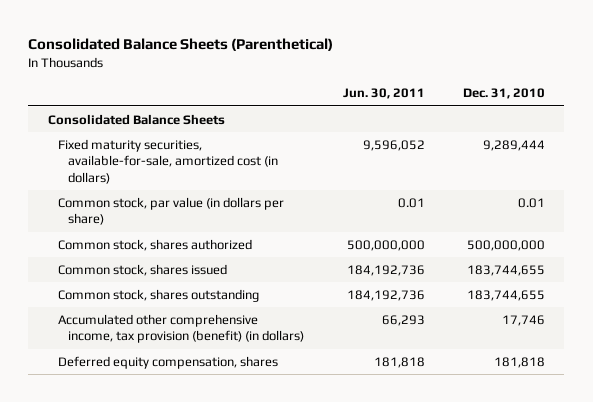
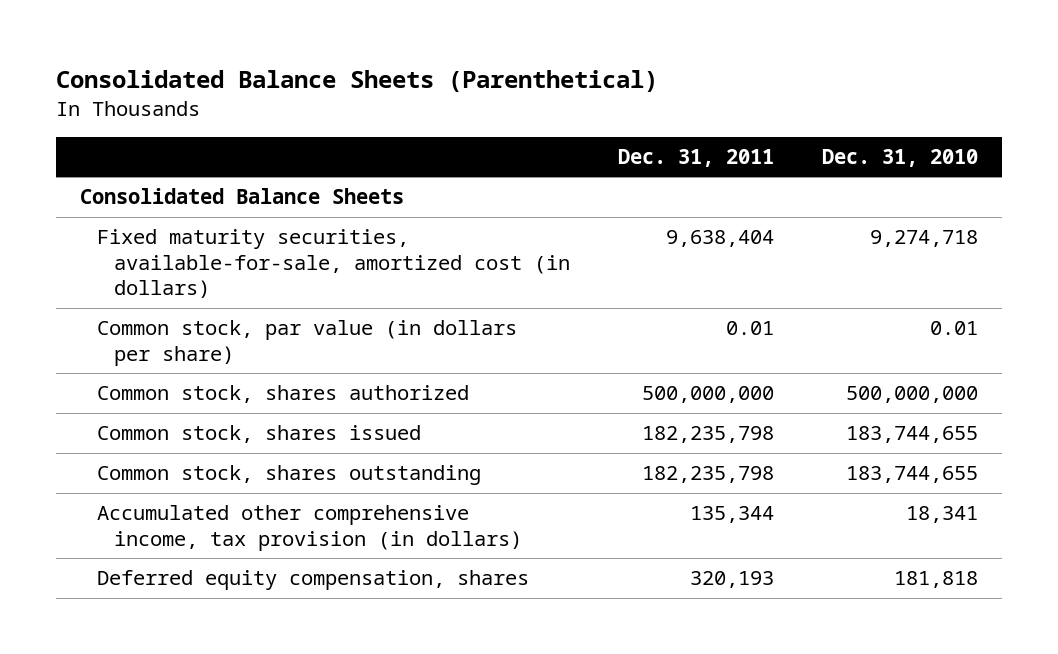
[342,88,425,100] Jun. 30, 2011 -> none
none -> [617,148,774,167] Dec. 31, 2011
[483,140,546,152] 9,289,444 -> [870,230,979,248] 9,274,718
[57,314,305,344] Accumulated other comprehensive income, tax provision (benefit) (in dollars) -> [96,505,522,551] Accumulated other comprehensive income, tax provision (in dollars)
[502,315,546,327] 17,746 -> [906,506,979,524] 18,341

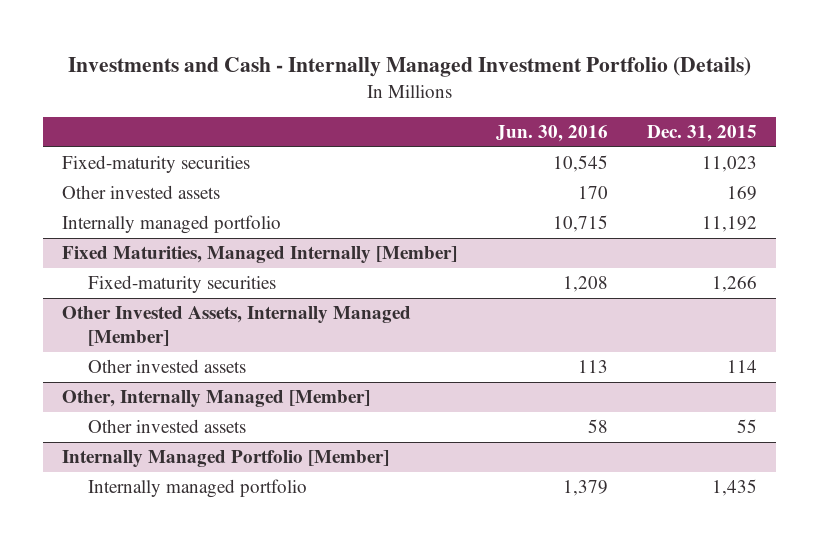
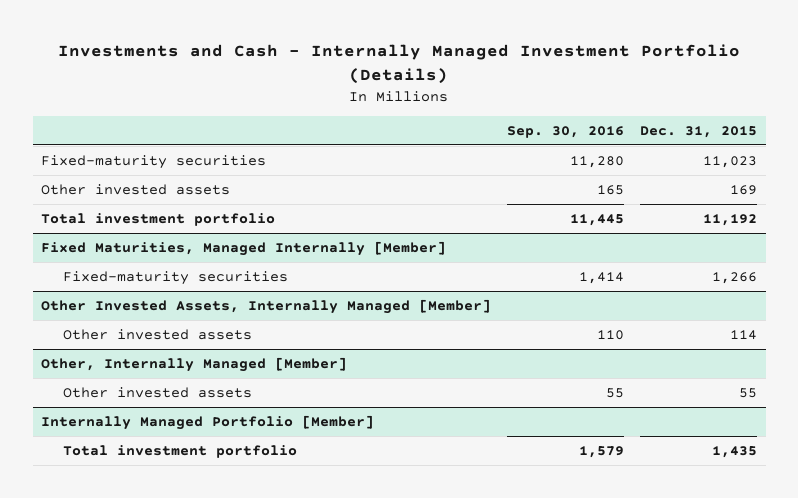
[496,125,609,143] Jun. 30, 2016 -> none
none -> [507,125,625,138] Sep. 30, 2016
[62,215,282,235] Internally managed portfolio -> [40,212,275,226] Total investment portfolio
[88,479,308,499] Internally managed portfolio -> [63,444,298,458] Total investment portfolio

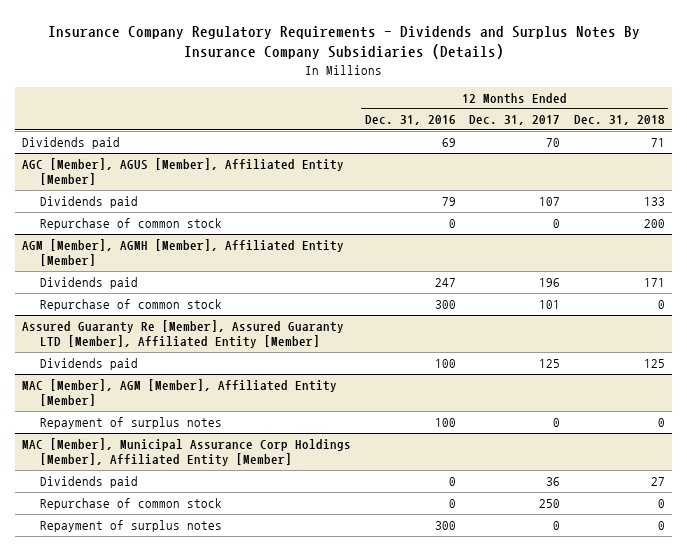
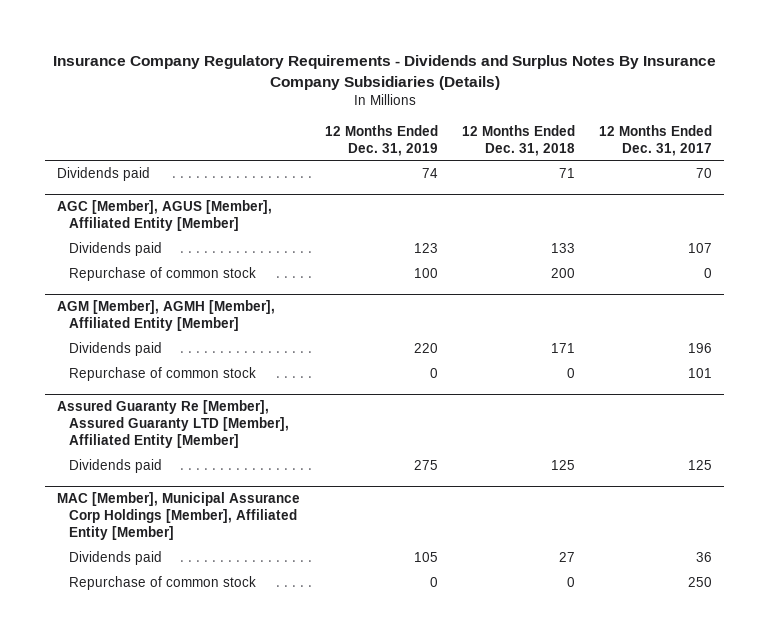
[364,115,456,126] Dec. 31, 2016 -> none
none -> [324,124,438,156] 12 Months Ended Dec. 31, 2019
[22,378,338,407] MAC [Member], AGM [Member], Affiliated Entity [Member] -> none
[39,416,222,429] Repayment of surplus notes -> none
[39,519,222,532] Repayment of surplus notes -> none

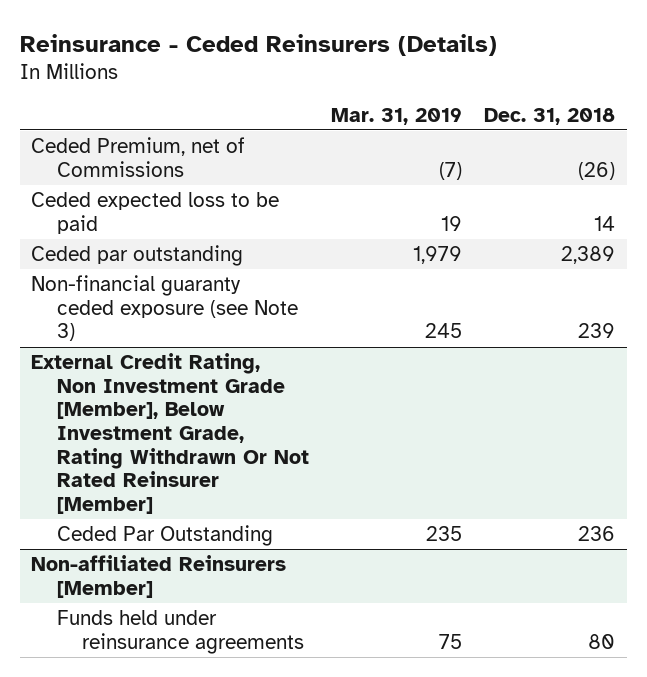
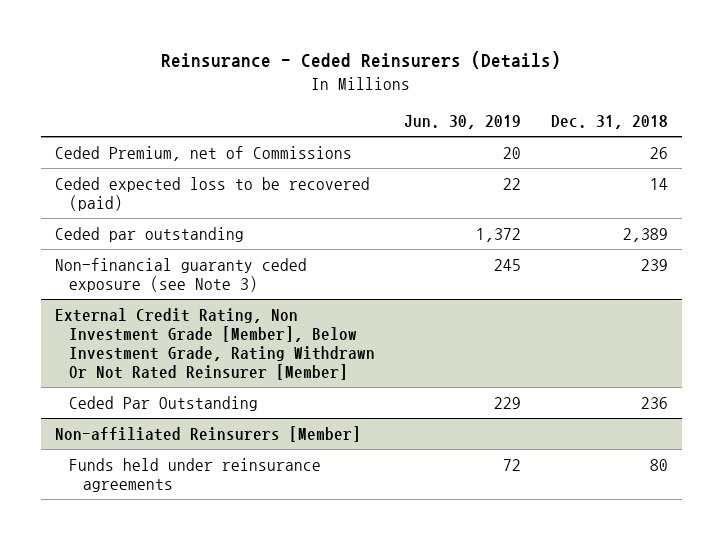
[331,107,463,125] Mar. 31, 2019 -> none
none -> [404,115,522,130] Jun. 30, 2019
[578,161,616,180] (26) -> [649,146,668,159] 26
[31,192,280,234] Ceded expected loss to be paid -> [55,176,371,211] Ceded expected loss to be recovered (paid)

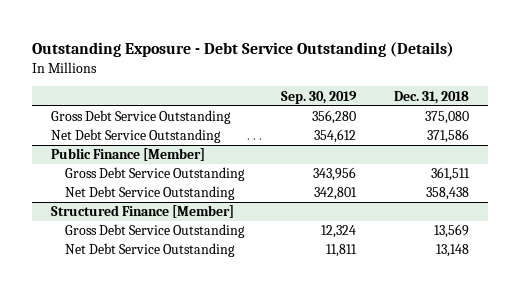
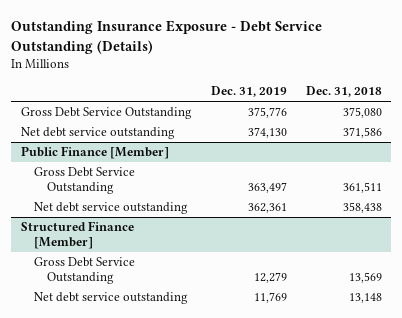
[32,41,455,57] Outstanding Exposure - Debt Service Outstanding (Details) -> [11,20,323,54] Outstanding Insurance Exposure - Debt Service Outstanding (Details)
[281,90,358,104] Sep. 30, 2019 -> none
none -> [210,86,287,98] Dec. 31, 2019
[51,129,222,144] Net Debt Service Outstanding -> [20,127,175,140] Net debt service outstanding
[64,186,235,201] Net Debt Service Outstanding -> [33,202,188,215] Net debt service outstanding
[64,243,235,258] Net Debt Service Outstanding -> [33,292,188,305] Net debt service outstanding

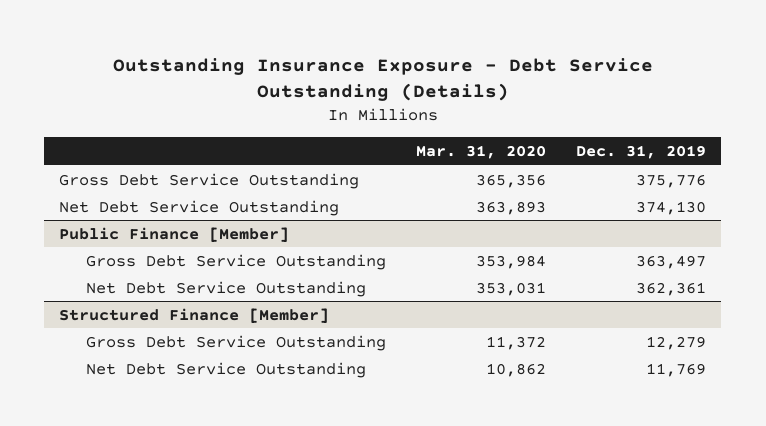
[305,86,382,98] Dec. 31, 2018 -> none
none -> [416,144,547,159] Mar. 31, 2020
[20,127,175,140] Net debt service outstanding -> [59,199,340,216] Net Debt Service Outstanding
[33,202,188,215] Net debt service outstanding -> [86,280,367,297] Net Debt Service Outstanding
[33,292,188,305] Net debt service outstanding -> [86,361,367,378] Net Debt Service Outstanding

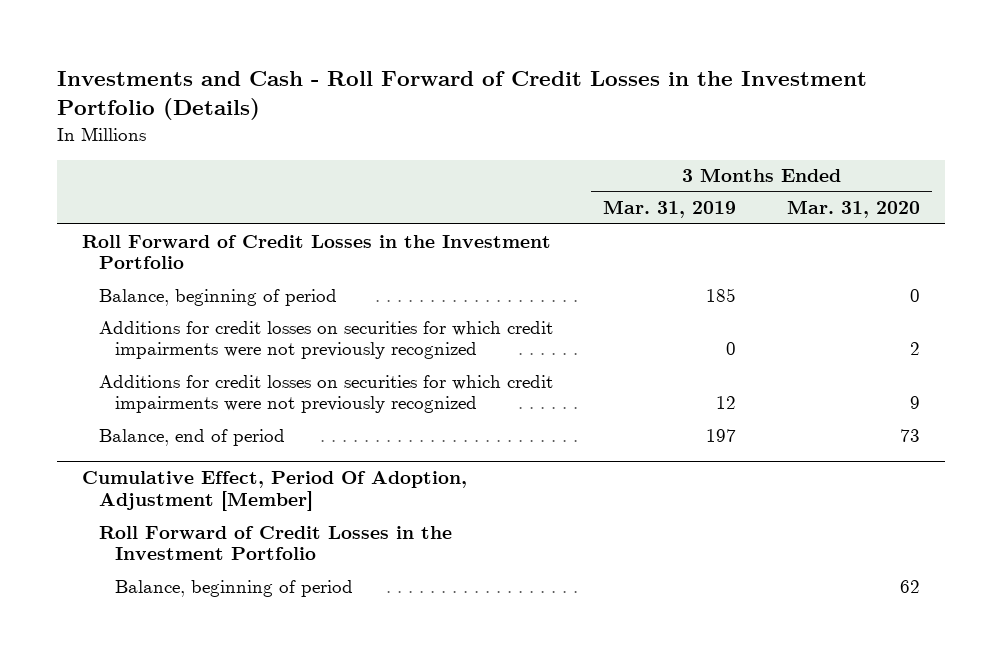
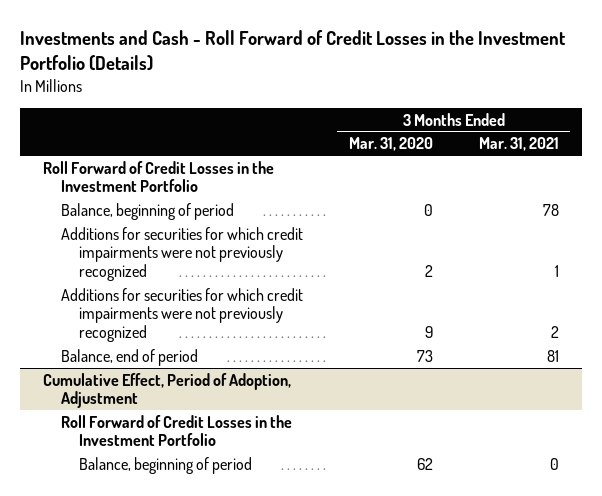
[603,200,737,219] Mar. 31, 2019 -> none
none -> [478,137,559,152] Mar. 31, 2021
[98,320,553,360] Additions for credit losses on securities for which credit impairments were not previously recognized -> [60,226,303,282] Additions for securities for which credit impairments were not previously recognized
[98,374,553,414] Additions for credit losses on securities for which credit impairments were not previously recognized -> [60,287,303,343] Additions for securities for which credit impairments were not previously recognized
[82,471,468,512] Cumulative Effect, Period Of Adoption, Adjustment [Member] -> [42,372,291,409] Cumulative Effect, Period of Adoption, Adjustment

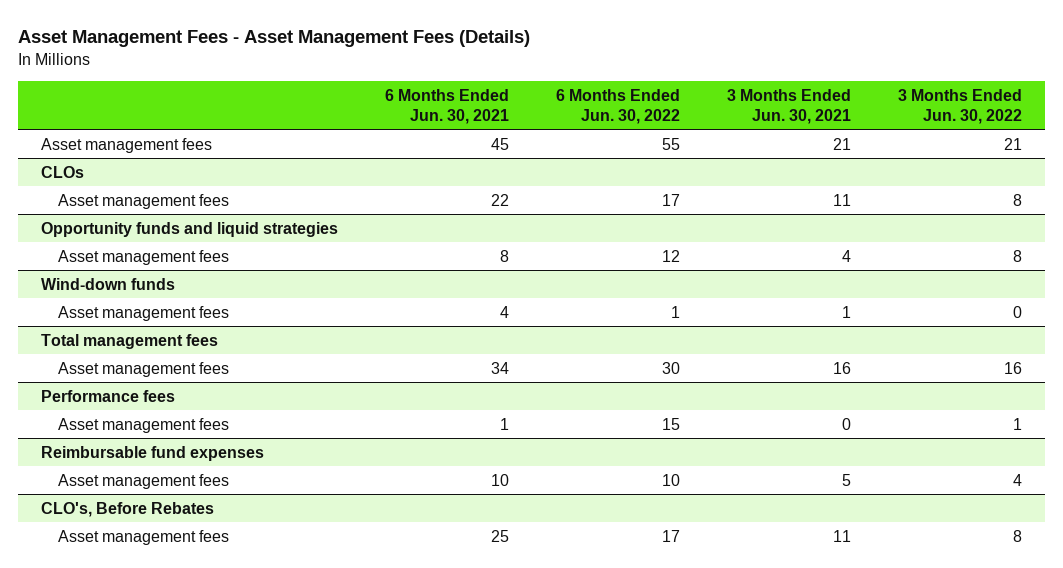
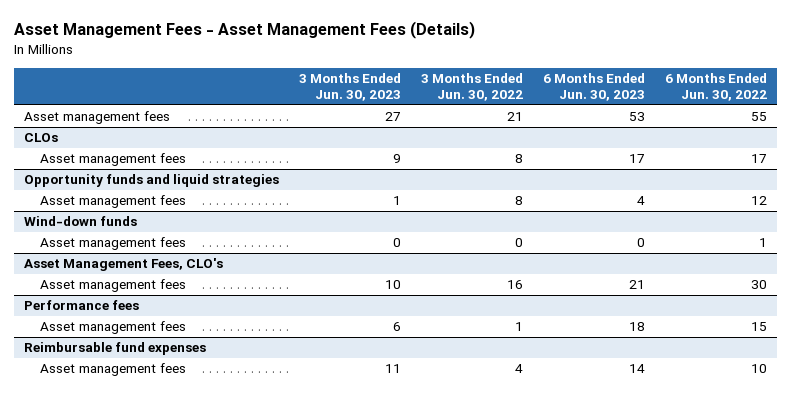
[385,88,510,124] 6 Months Ended Jun. 30, 2021 -> none
[726,88,851,124] 3 Months Ended Jun. 30, 2021 -> none
none -> [299,73,402,102] 3 Months Ended Jun. 30, 2023
none -> [542,73,645,102] 6 Months Ended Jun. 30, 2023
[41,333,219,349] Total management fees -> none
none -> [24,258,224,272] Asset Management Fees, CLO's
[41,501,215,517] CLO's, Before Rebates -> none
[58,529,230,545] Asset management fees -> none

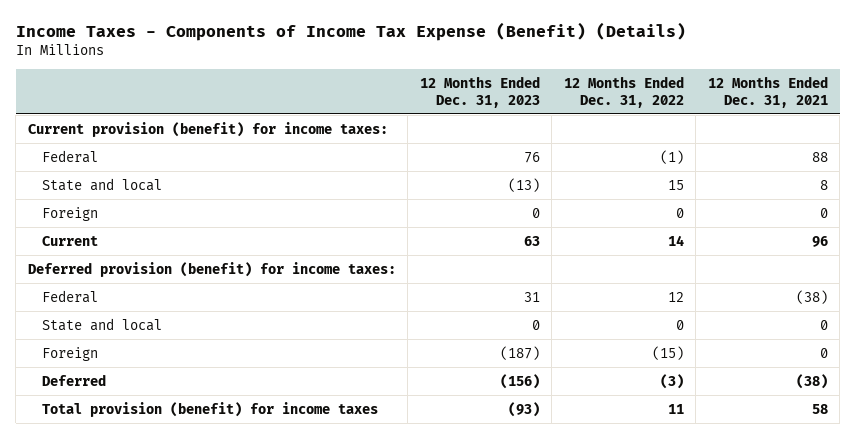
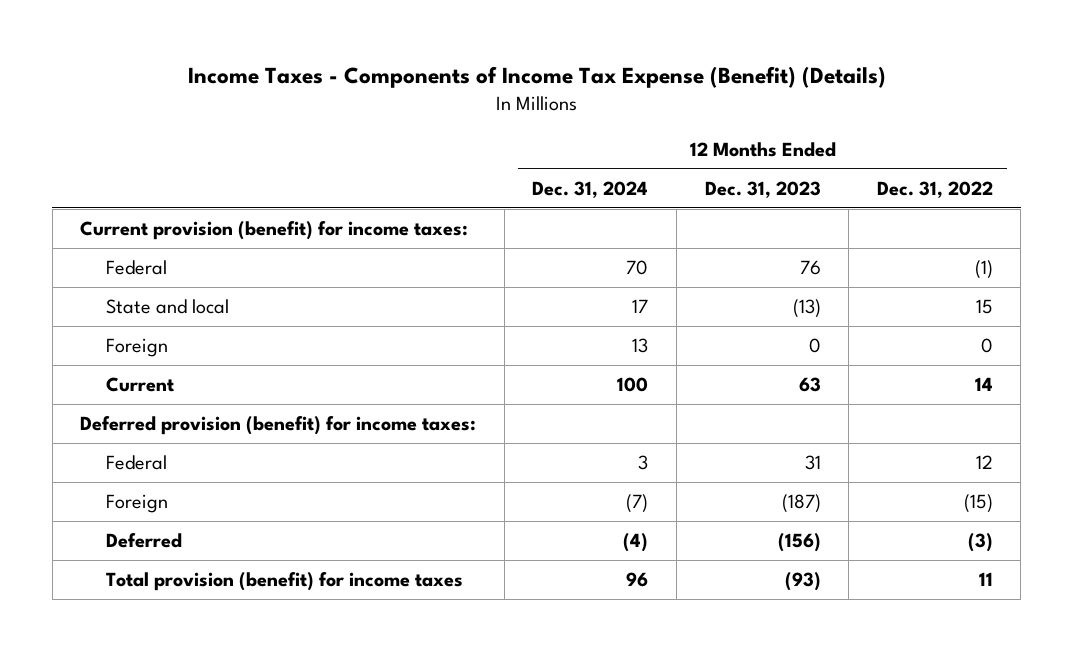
[707,75,828,108] 12 Months Ended Dec. 31, 2021 -> none
none -> [532,180,649,198] Dec. 31, 2024
[42,317,163,331] State and local -> none

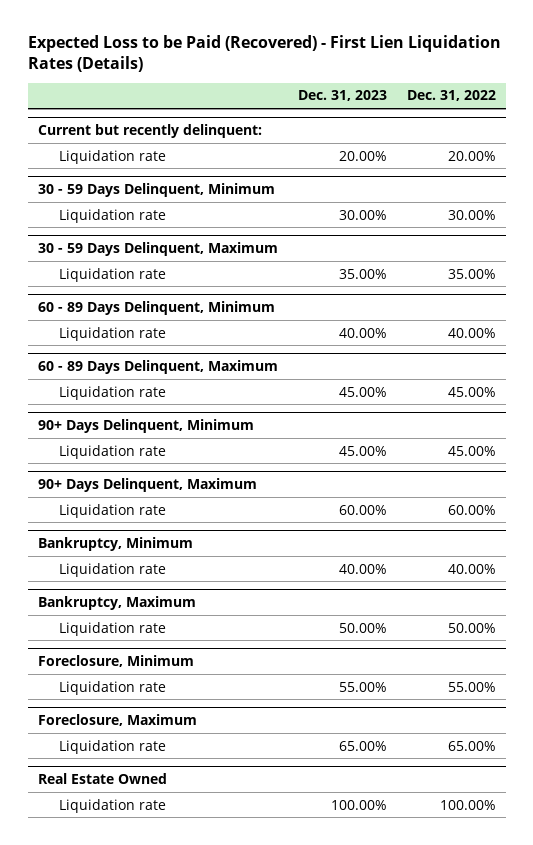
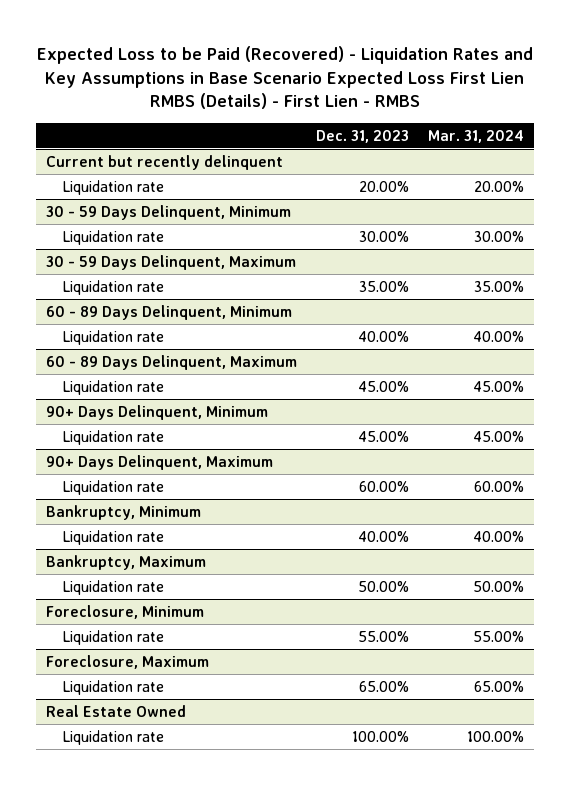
[27,35,501,73] Expected Loss to be Paid (Recovered) - First Lien Liquidation Rates (Details) -> [37,46,534,110] Expected Loss to be Paid (Recovered) - Liquidation Rates and Key Assumptions in Base Scenario Expected Loss First Lien RMBS (Details) - First Lien - RMBS
[406,90,496,102] Dec. 31, 2022 -> none
none -> [428,129,525,143] Mar. 31, 2024
[37,124,262,139] Current but recently delinquent: -> [45,154,283,170] Current but recently delinquent

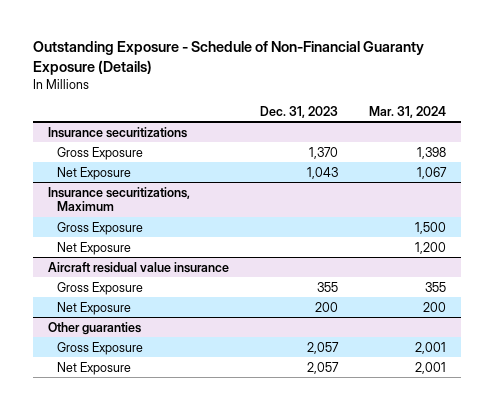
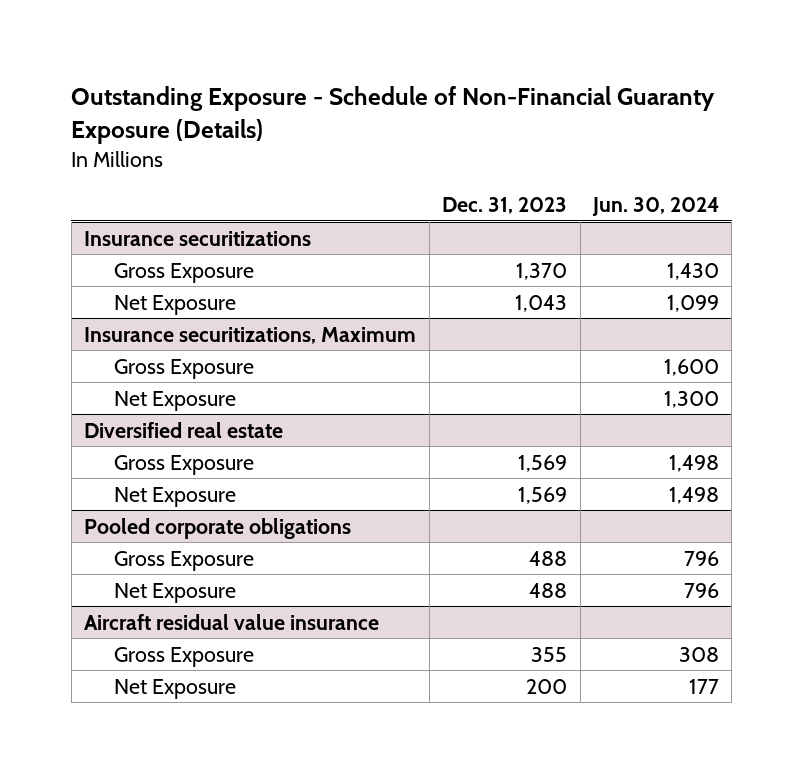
[368,105,446,118] Mar. 31, 2024 -> none
none -> [591,196,719,216] Jun. 30, 2024
none -> [84,421,284,438] Diversified real estate
none -> [113,454,254,475] Gross Exposure
none -> [113,486,236,507] Net Exposure
none -> [84,517,352,539] Pooled corporate obligations
none -> [113,550,254,571] Gross Exposure
none -> [113,582,236,603] Net Exposure
[48,321,142,335] Other guaranties -> none
[57,341,144,355] Gross Exposure -> none
[57,361,132,375] Net Exposure -> none

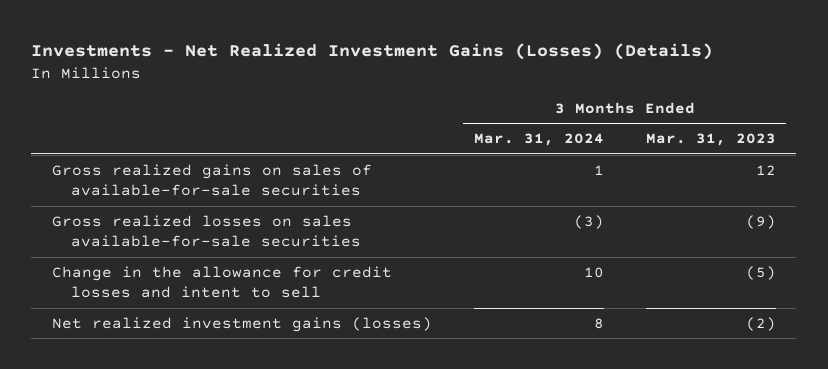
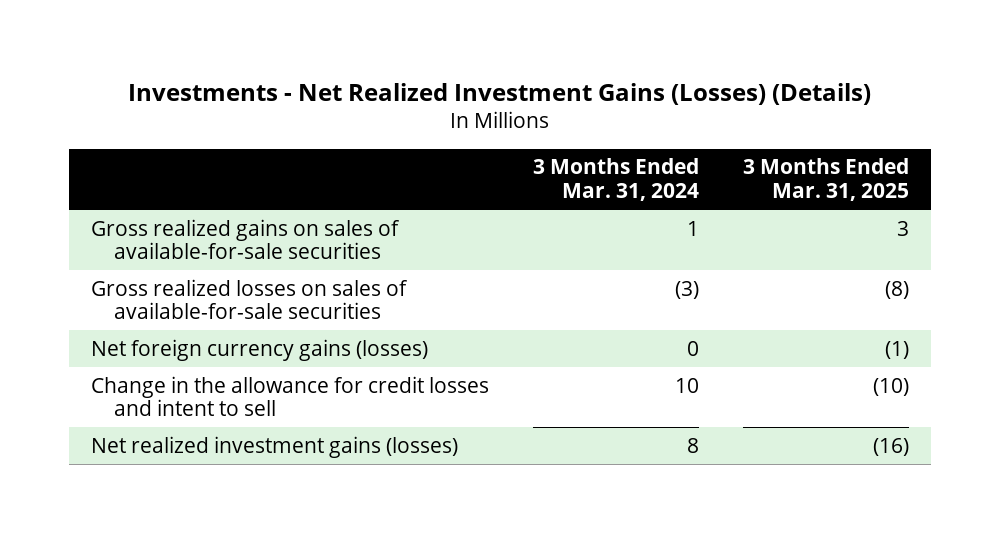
[645,133,776,147] Mar. 31, 2023 -> none
none -> [742,158,909,201] 3 Months Ended Mar. 31, 2025
[52,214,361,248] Gross realized losses on sales available-for-sale securities -> [91,278,409,320] Gross realized losses on sales of available-for-sale securities
none -> [91,338,429,361] Net foreign currency gains (losses)

